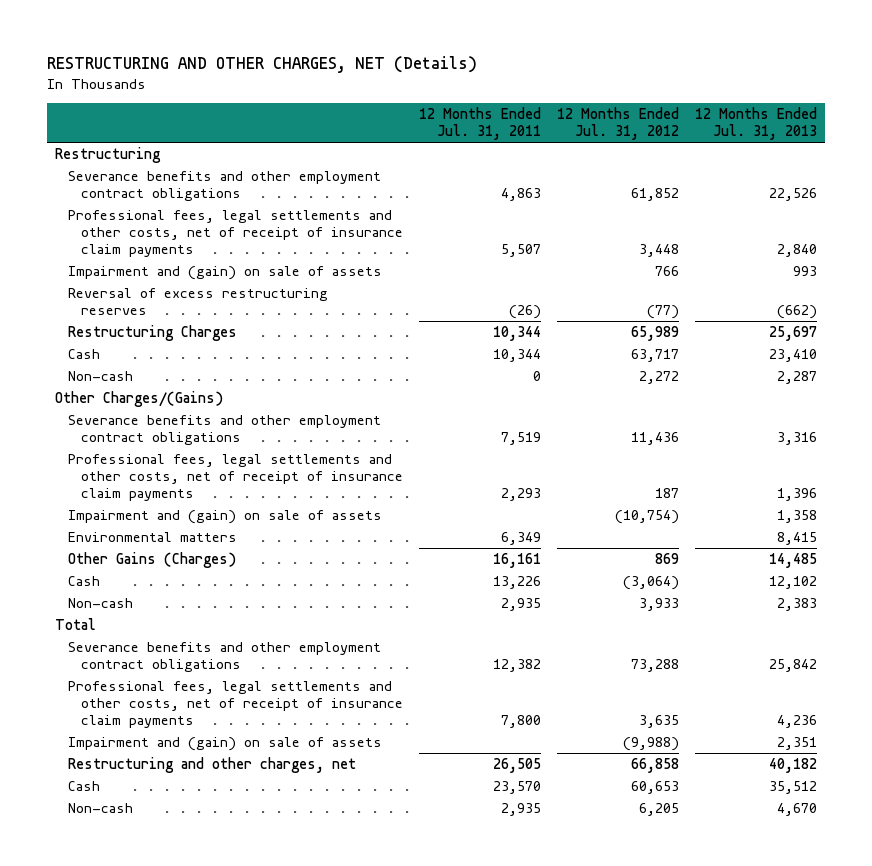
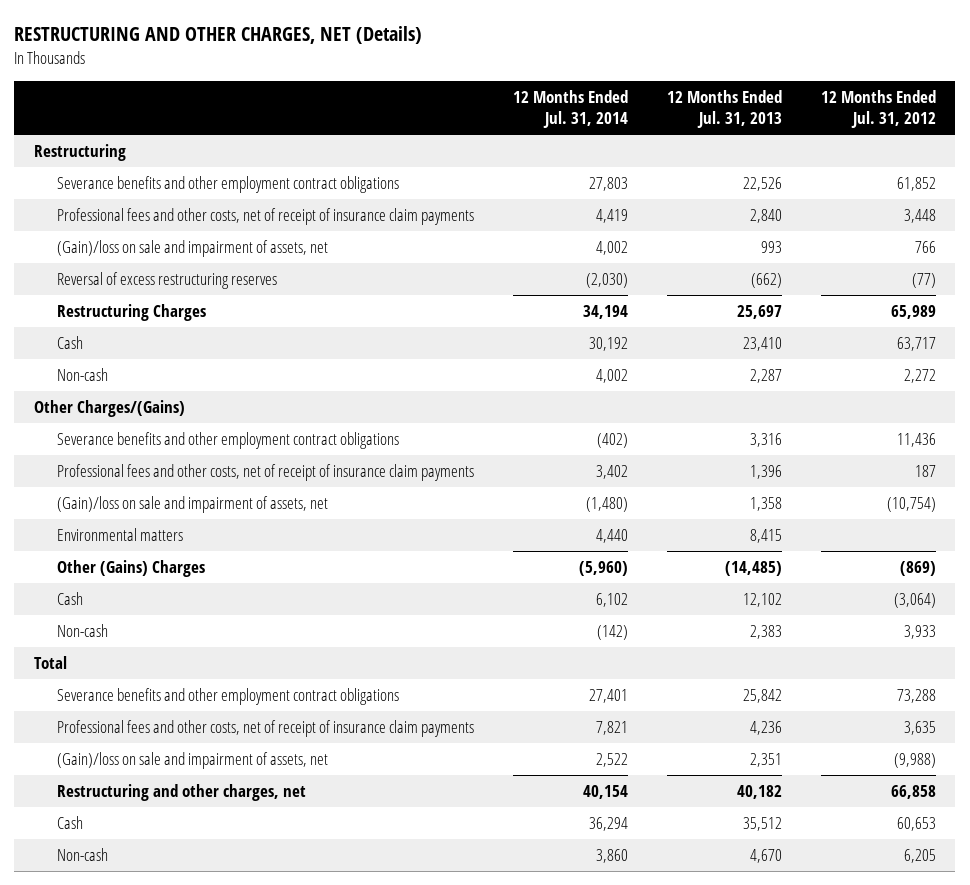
[419,107,542,141] 12 Months Ended Jul. 31, 2011 -> none
none -> [512,90,628,129] 12 Months Ended Jul. 31, 2014
[68,210,404,258] Professional fees, legal settlements and other costs, net of receipt of insurance claim payments -> [56,208,474,226] Professional fees and other costs, net of receipt of insurance claim payments
[68,266,383,281] Impairment and (gain) on sale of assets -> [56,240,328,258] (Gain)/loss on sale and impairment of assets, net
[68,454,404,502] Professional fees, legal settlements and other costs, net of receipt of insurance claim payments -> [56,464,474,482] Professional fees and other costs, net of receipt of insurance claim payments
[68,510,383,525] Impairment and (gain) on sale of assets -> [56,496,328,514] (Gain)/loss on sale and impairment of assets, net
[68,552,237,569] Other Gains (Charges) -> [56,560,205,578] Other (Gains) Charges
[654,553,679,565] 869 -> [899,561,936,577] (869)
[768,553,817,569] 14,485 -> [724,561,782,577] (14,485)
[68,681,404,729] Professional fees, legal settlements and other costs, net of receipt of insurance claim payments -> [56,720,474,738] Professional fees and other costs, net of receipt of insurance claim payments
[68,737,383,752] Impairment and (gain) on sale of assets -> [56,752,328,770] (Gain)/loss on sale and impairment of assets, net

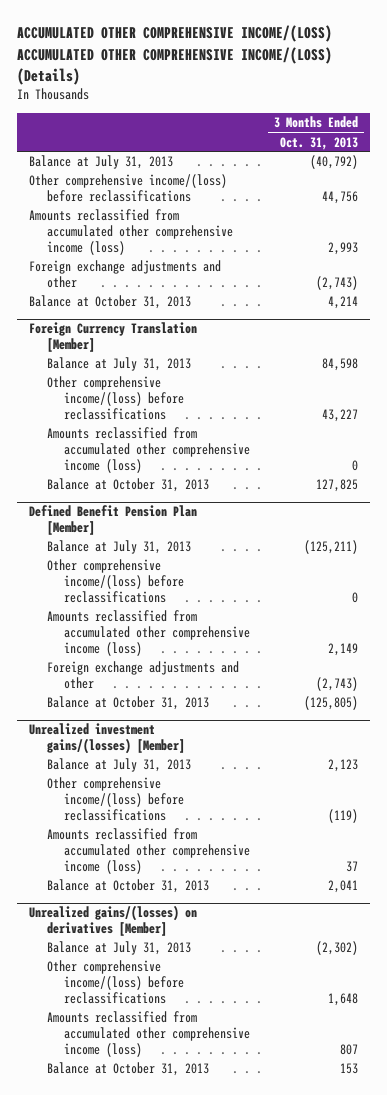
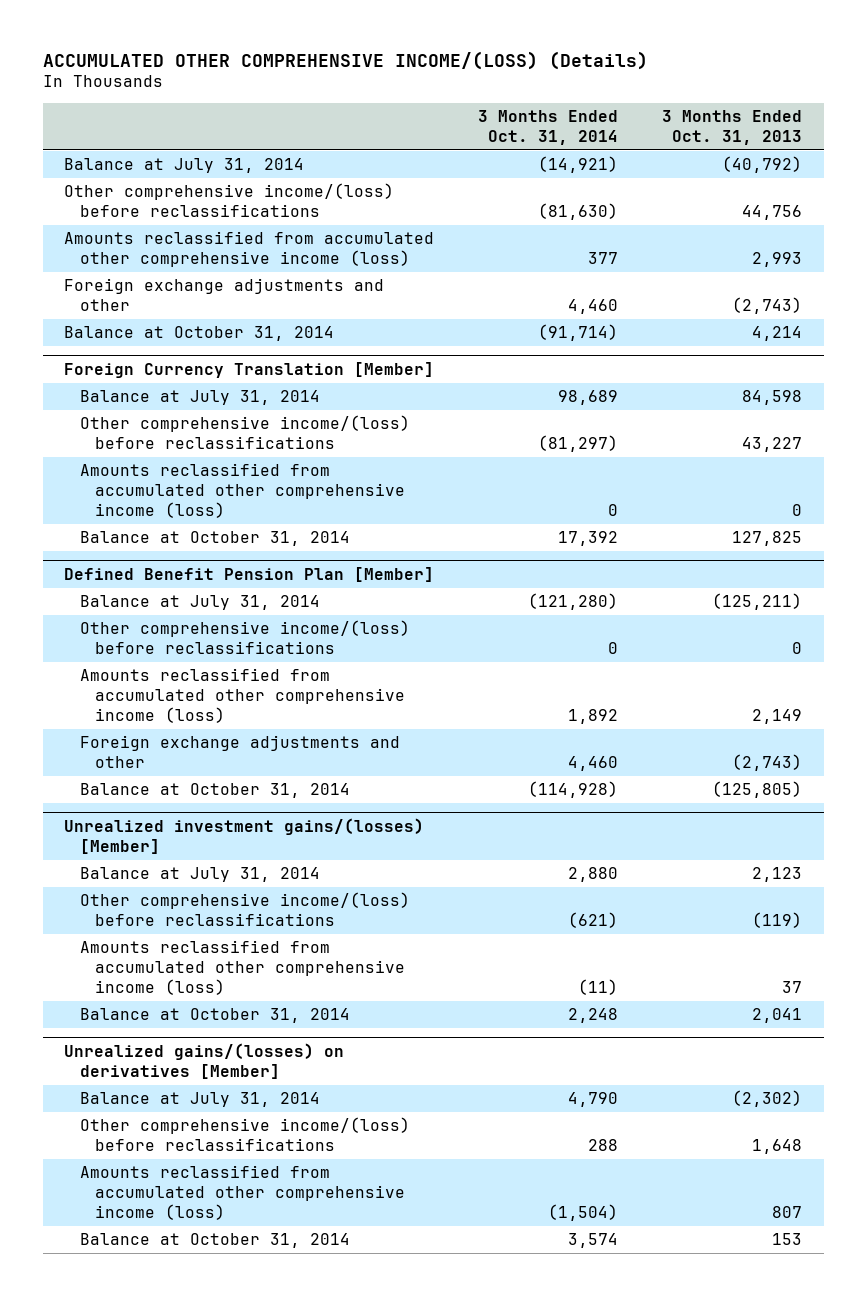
[17,25,333,85] ACCUMULATED OTHER COMPREHENSIVE INCOME/(LOSS) ACCUMULATED OTHER COMPREHENSIVE INCOME/(LOSS) (Details) -> [42,50,648,70] ACCUMULATED OTHER COMPREHENSIVE INCOME/(LOSS) (Details)
none -> [478,110,619,145] 3 Months Ended Oct. 31, 2014
[29,155,174,170] Balance at July 31, 2013 -> [64,158,305,174] Balance at July 31, 2014
[29,295,192,310] Balance at October 31, 2013 -> [64,326,335,342] Balance at October 31, 2014
[46,357,191,372] Balance at July 31, 2013 -> [79,390,320,406] Balance at July 31, 2014
[46,478,209,493] Balance at October 31, 2013 -> [79,531,350,547] Balance at October 31, 2014
[46,540,191,555] Balance at July 31, 2013 -> [79,595,320,611] Balance at July 31, 2014
[46,696,209,711] Balance at October 31, 2013 -> [79,783,350,799] Balance at October 31, 2014
[46,758,191,773] Balance at July 31, 2013 -> [79,867,320,883] Balance at July 31, 2014
[46,879,209,894] Balance at October 31, 2013 -> [79,1008,350,1024] Balance at October 31, 2014
[46,941,191,956] Balance at July 31, 2013 -> [79,1092,320,1108] Balance at July 31, 2014
[46,1062,209,1077] Balance at October 31, 2013 -> [79,1233,350,1249] Balance at October 31, 2014

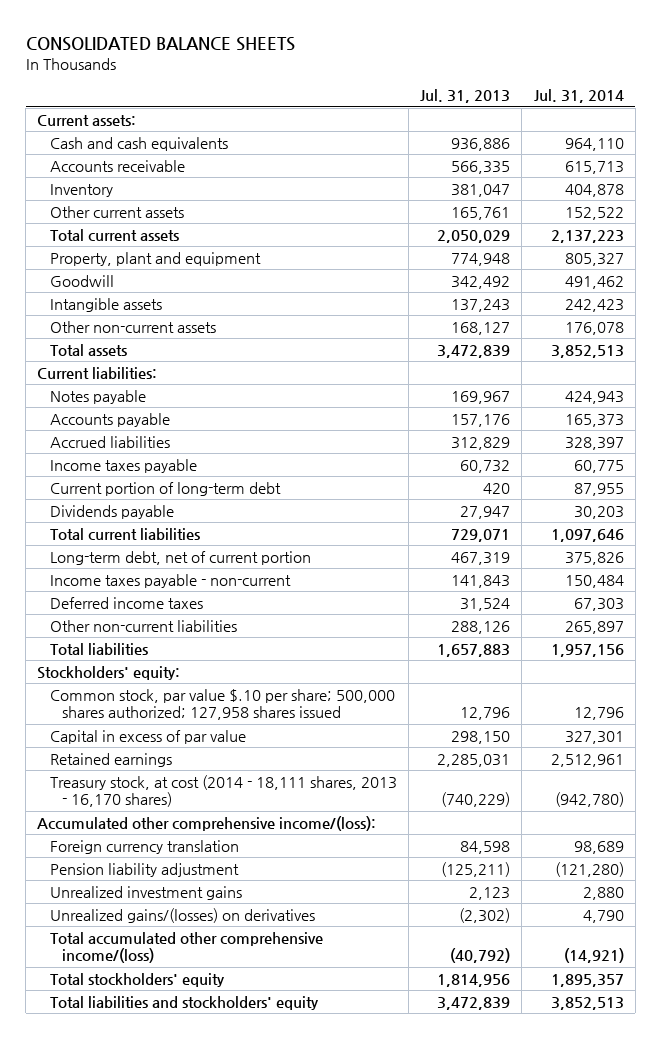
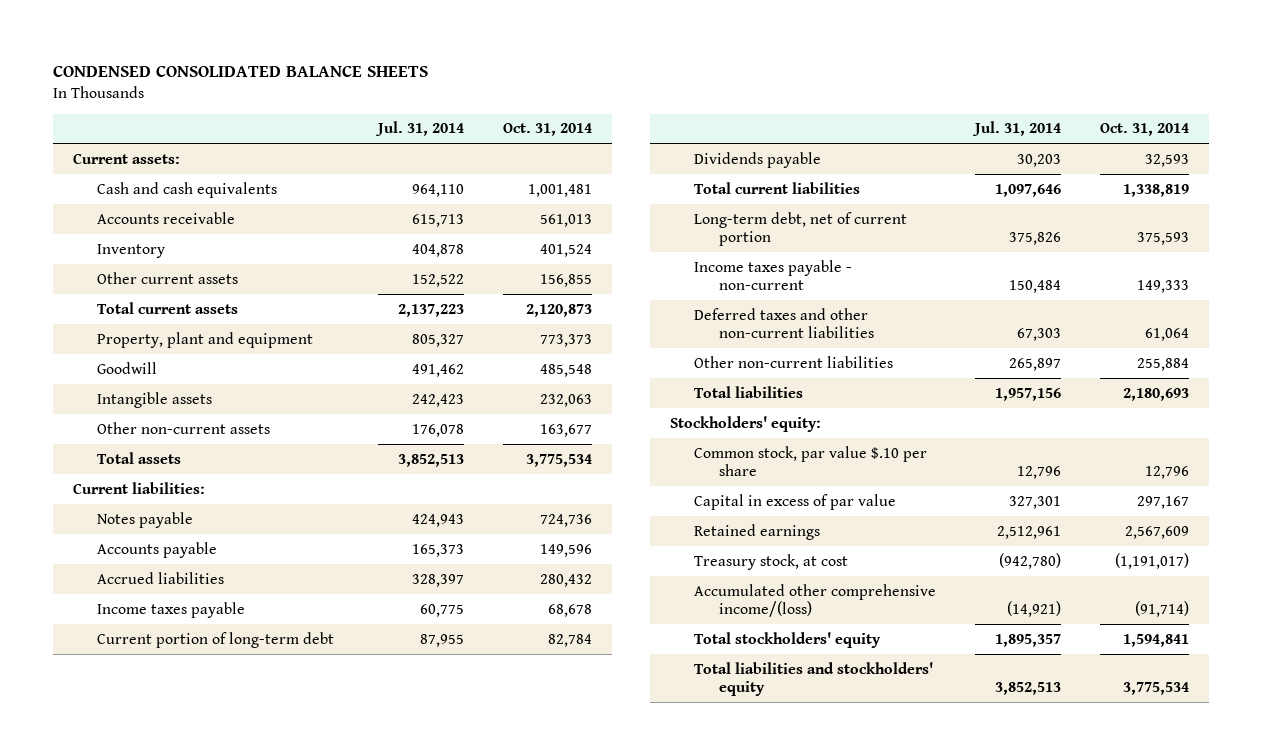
[25,36,295,51] CONSOLIDATED BALANCE SHEETS -> [53,66,429,78] CONDENSED CONSOLIDATED BALANCE SHEETS
[420,89,511,104] Jul. 31, 2013 -> none
none -> [503,123,593,137] Oct. 31, 2014
[49,596,203,609] Deferred income taxes -> [694,307,874,338] Deferred taxes and other non-current liabilities
[49,688,395,721] Common stock, par value $.10 per share; 500,000 shares authorized; 127,958 shares issued -> [694,445,928,476] Common stock, par value $.10 per share
[37,815,377,831] Accumulated other comprehensive income/(loss): -> none
[49,839,239,854] Foreign currency translation -> none
[49,862,239,877] Pension liability adjustment -> none
[49,885,242,900] Unrealized investment gains -> none
[49,907,315,923] Unrealized gains/(losses) on derivatives -> none
[49,774,397,808] Treasury stock, at cost (2014 - 18,111 shares, 2013 - 16,170 shares) -> [694,553,849,570] Treasury stock, at cost
[49,931,323,964] Total accumulated other comprehensive income/(loss) -> [694,583,937,617] Accumulated other comprehensive income/(loss)

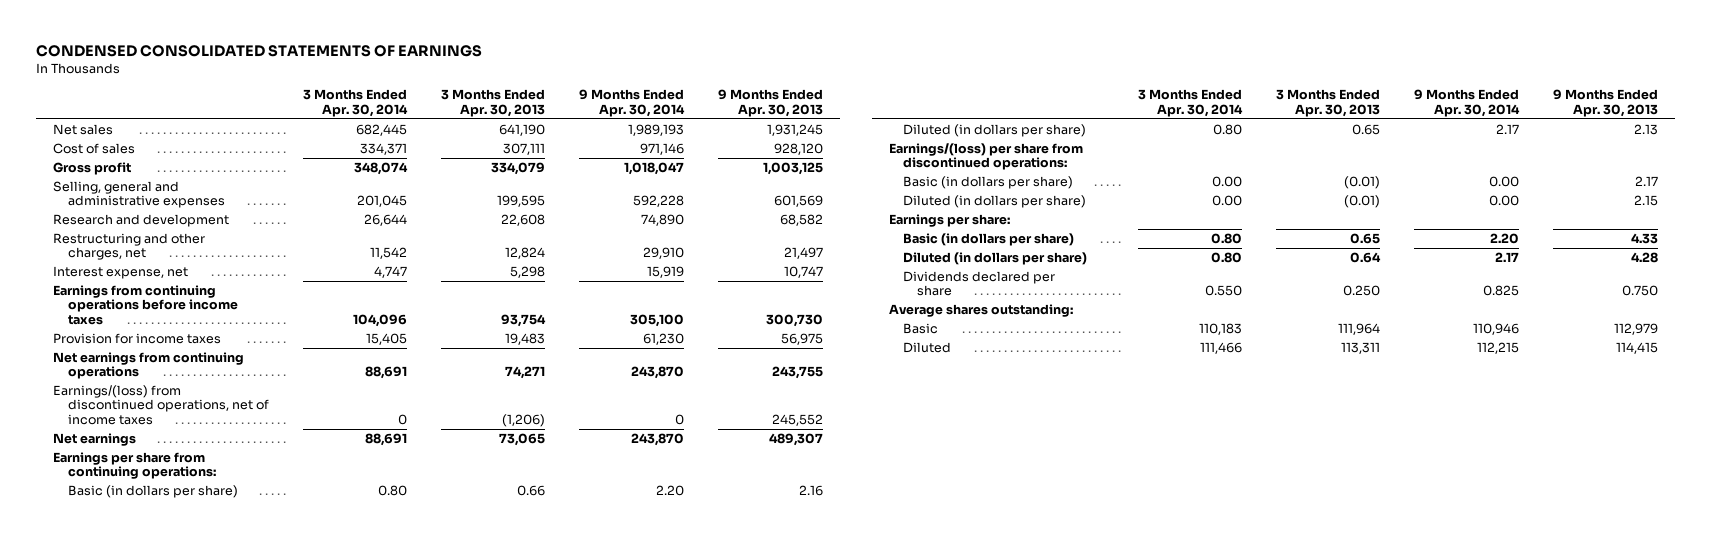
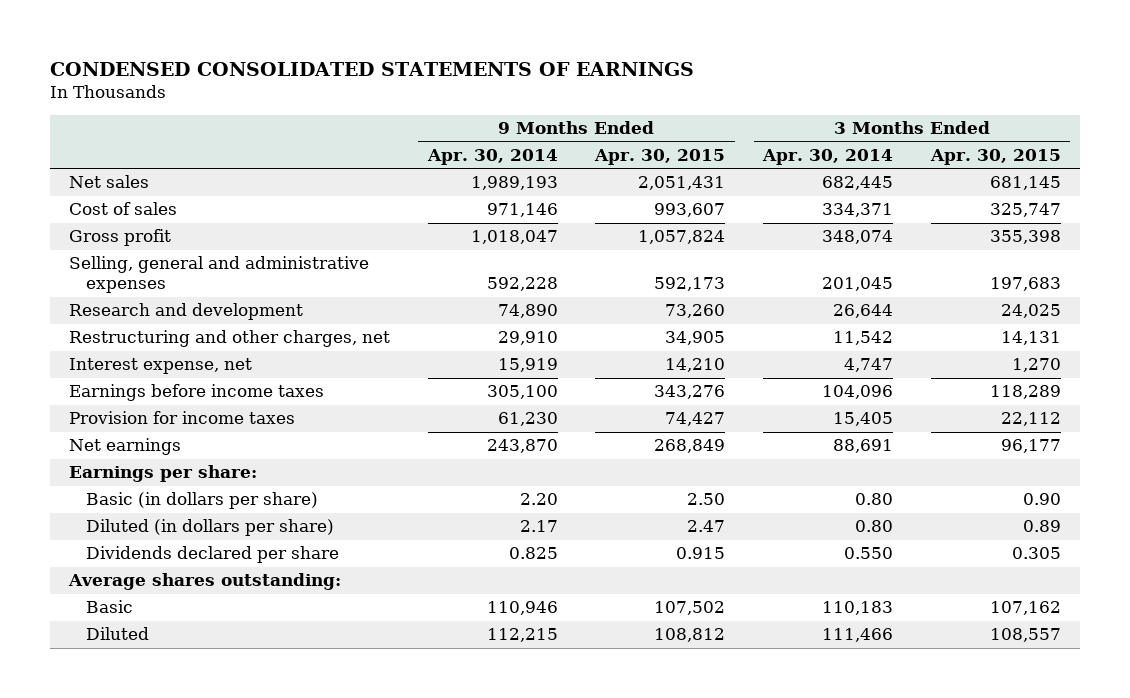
[440,89,545,117] 3 Months Ended Apr. 30, 2013 -> none
[718,89,824,117] 9 Months Ended Apr. 30, 2013 -> none
none -> [594,148,726,165] Apr. 30, 2015
none -> [929,148,1061,165] Apr. 30, 2015
[53,285,238,325] Earnings from continuing operations before income taxes -> [68,384,324,402] Earnings before income taxes
[53,352,245,380] Net earnings from continuing operations -> none
[53,385,269,425] Earnings/(loss) from discontinued operations, net of income taxes -> none
[53,452,216,480] Earnings per share from continuing operations: -> none
[67,485,238,499] Basic (in dollars per share) -> none
[902,124,1086,138] Diluted (in dollars per share) -> none
[888,143,1083,171] Earnings/(loss) per share from discontinued operations: -> none
[902,176,1073,190] Basic (in dollars per share) -> none
[902,195,1086,209] Diluted (in dollars per share) -> none

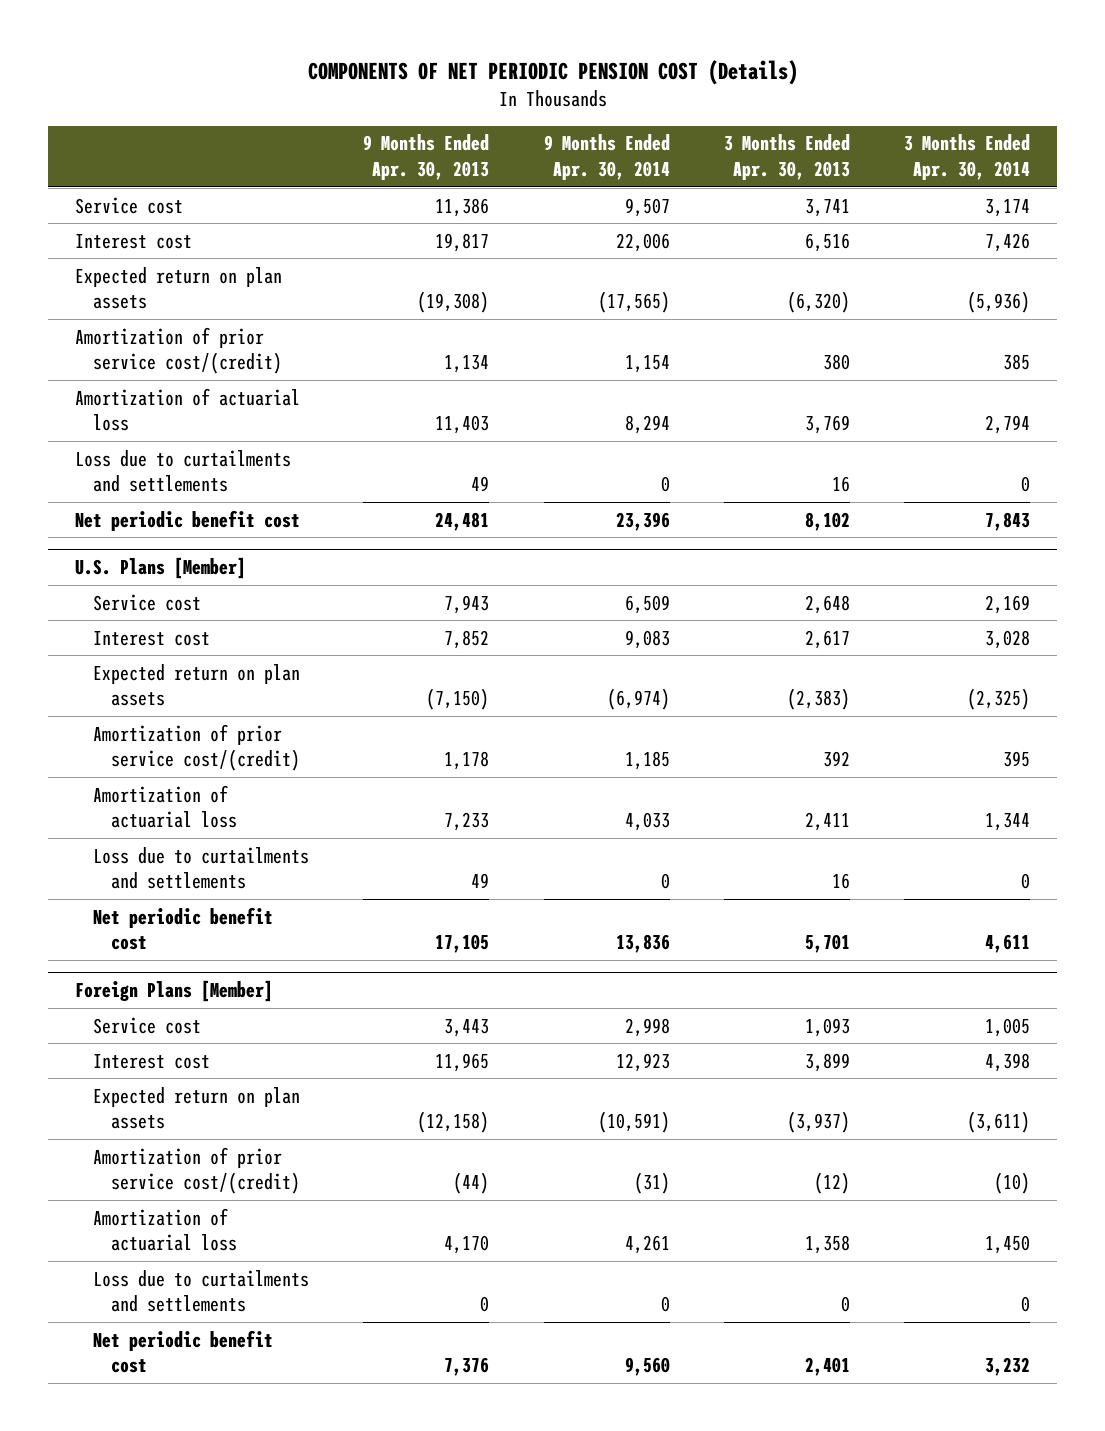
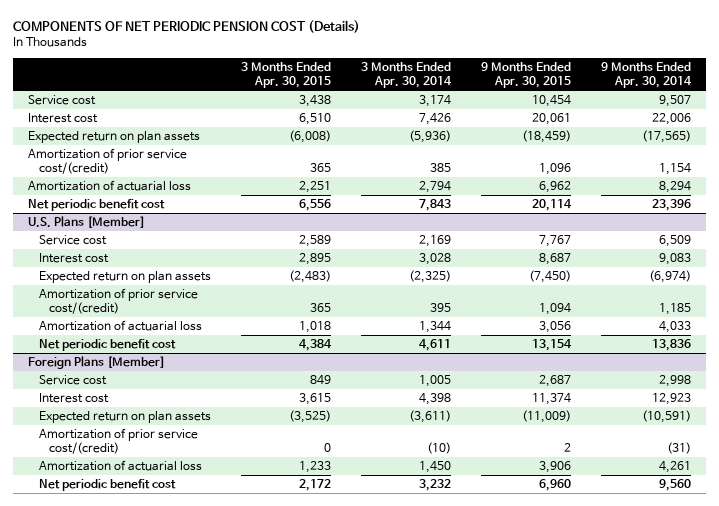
[363,134,490,180] 9 Months Ended Apr. 30, 2013 -> none
[723,134,850,180] 3 Months Ended Apr. 30, 2013 -> none
none -> [240,62,331,89] 3 Months Ended Apr. 30, 2015
none -> [481,62,572,89] 9 Months Ended Apr. 30, 2015
[75,449,292,493] Loss due to curtailments and settlements -> none
[93,846,310,890] Loss due to curtailments and settlements -> none
[93,1269,310,1313] Loss due to curtailments and settlements -> none

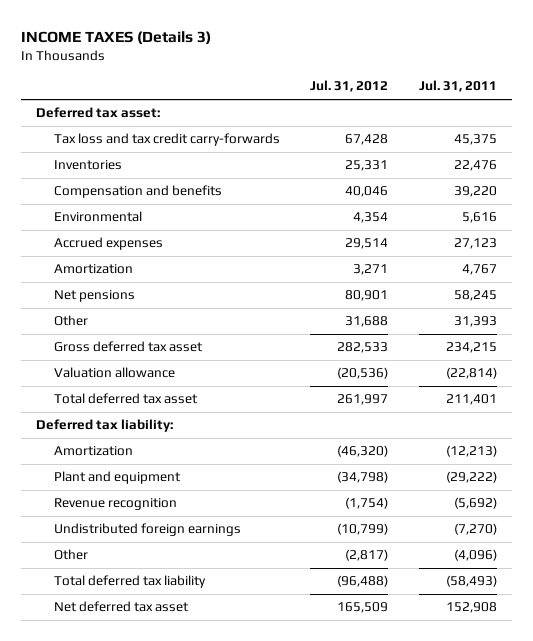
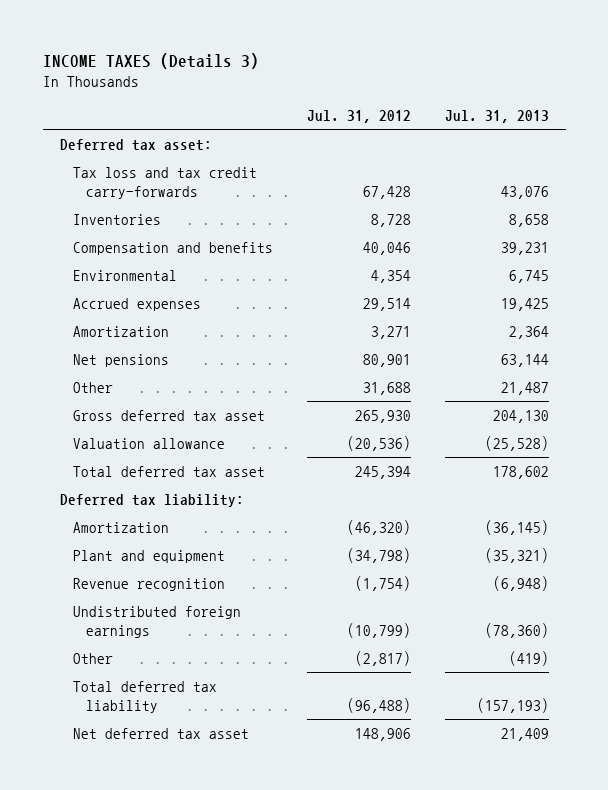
[418,80,497,93] Jul. 31, 2011 -> none
none -> [444,109,549,123] Jul. 31, 2013
[345,160,389,172] 25,331 -> [370,213,411,227] 8,728
[337,342,389,354] 282,533 -> [354,409,411,423] 265,930
[337,394,389,406] 261,997 -> [354,465,411,479] 245,394
[337,602,389,614] 165,509 -> [354,727,411,741] 148,906

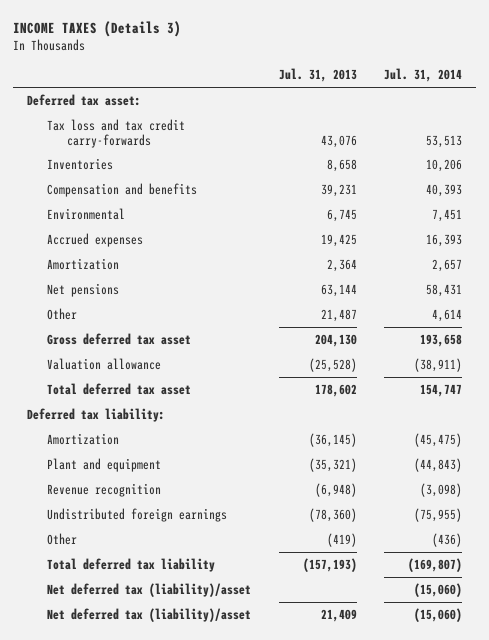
[306,109,411,123] Jul. 31, 2012 -> none
none -> [384,68,463,83] Jul. 31, 2014
none -> [46,582,251,597] Net deferred tax (liability)/asset
[72,727,249,739] Net deferred tax asset -> [46,607,251,622] Net deferred tax (liability)/asset

